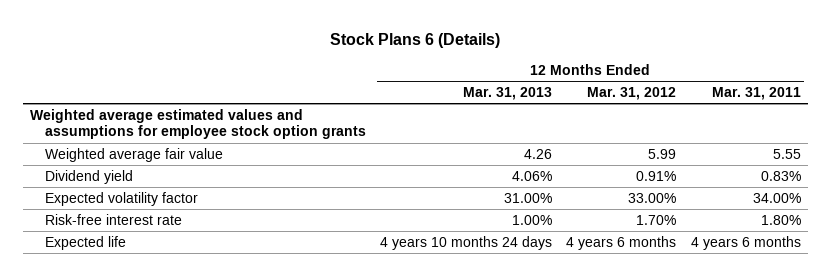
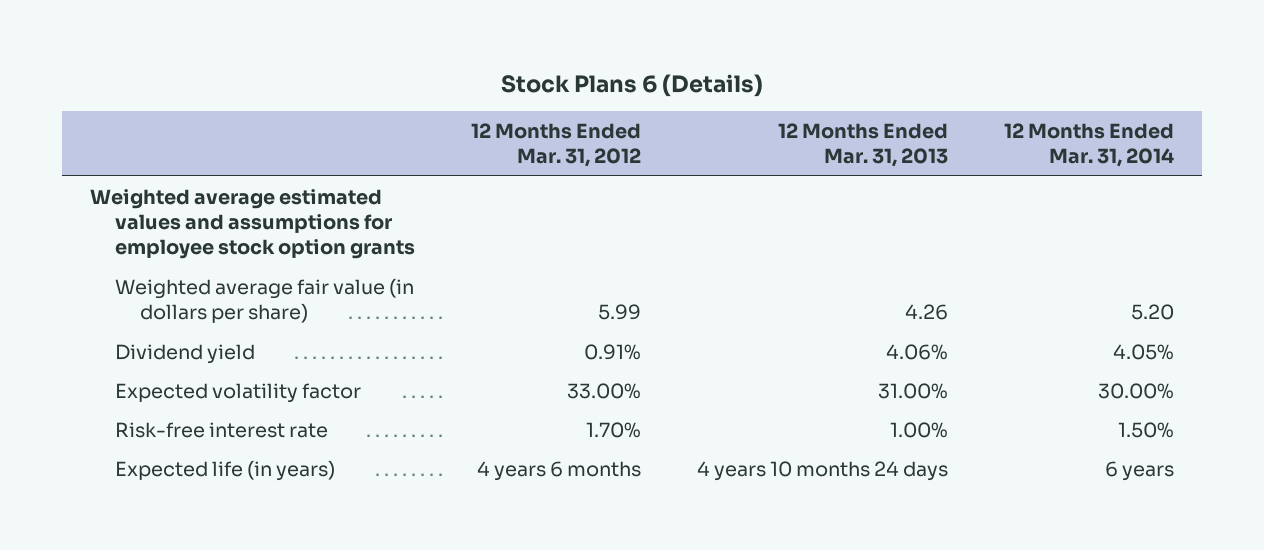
[711,87,801,101] Mar. 31, 2011 -> none
none -> [1004,123,1175,168] 12 Months Ended Mar. 31, 2014
[44,148,223,163] Weighted average fair value -> [114,277,414,324] Weighted average fair value (in dollars per share)
[44,236,126,251] Expected life -> [114,459,335,481] Expected life (in years)

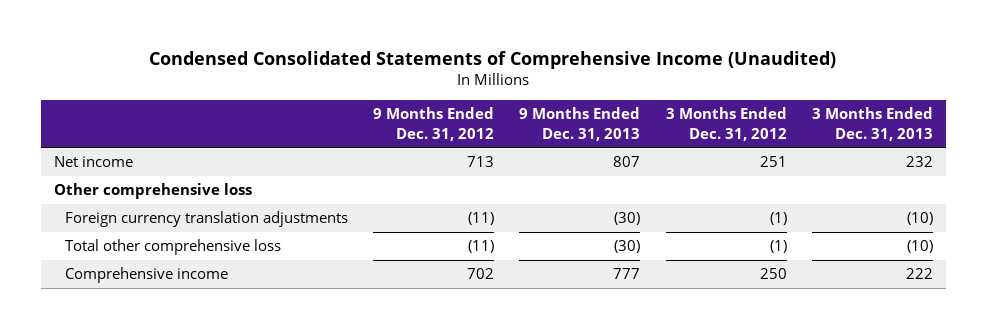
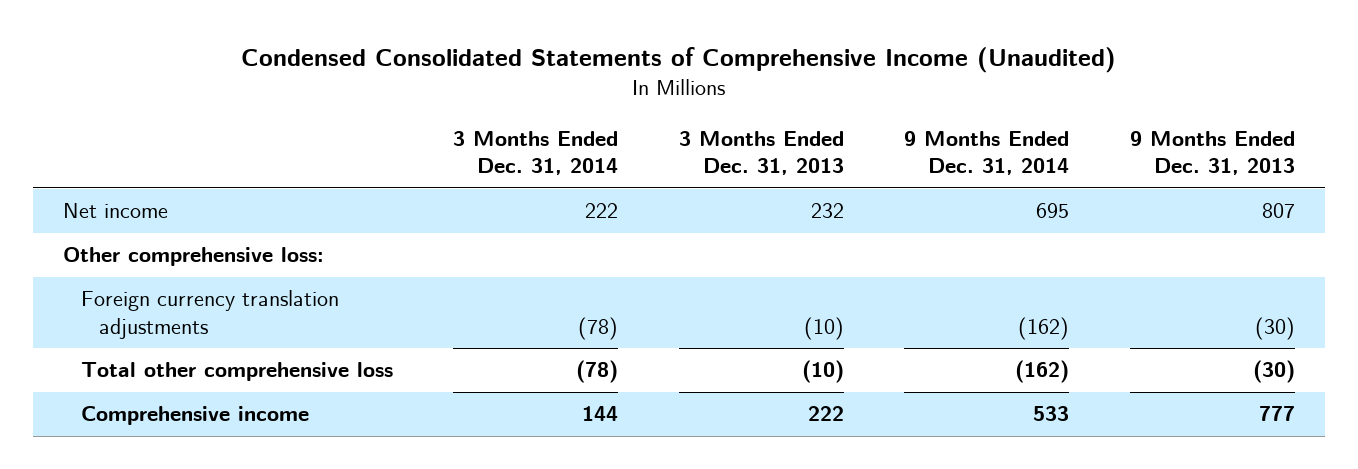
[373,107,495,141] 9 Months Ended Dec. 31, 2012 -> none
[665,107,787,141] 3 Months Ended Dec. 31, 2012 -> none
none -> [453,130,619,176] 3 Months Ended Dec. 31, 2014
none -> [904,130,1070,176] 9 Months Ended Dec. 31, 2014
[53,183,252,200] Other comprehensive loss -> [63,247,325,267] Other comprehensive loss:

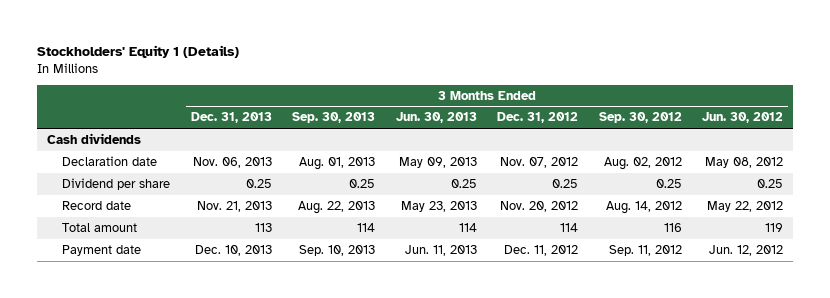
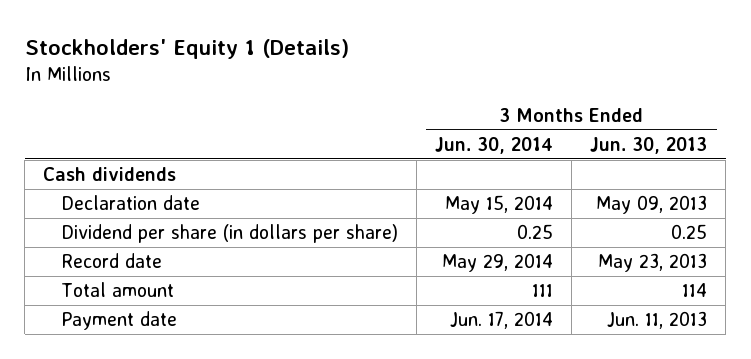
[190,112,272,124] Dec. 31, 2013 -> none
[292,112,376,124] Sep. 30, 2013 -> none
[497,112,579,124] Dec. 31, 2012 -> none
[598,112,682,124] Sep. 30, 2012 -> none
[702,112,784,124] Jun. 30, 2012 -> none
none -> [435,137,554,155] Jun. 30, 2014
[62,177,171,190] Dividend per share -> [61,224,399,244] Dividend per share (in dollars per share)

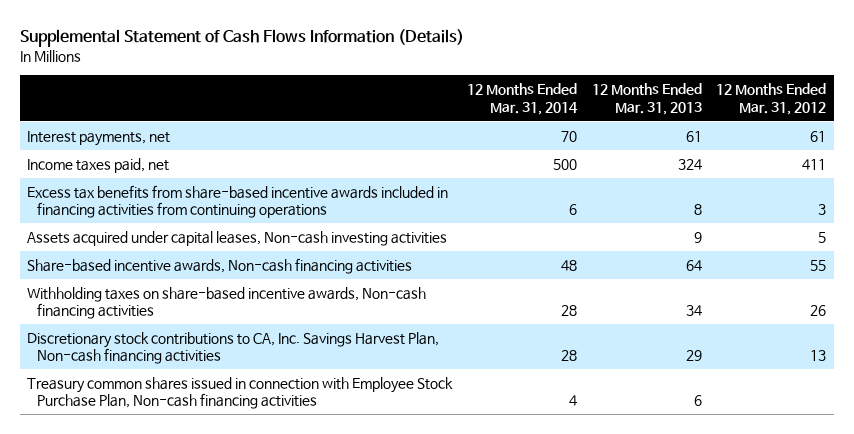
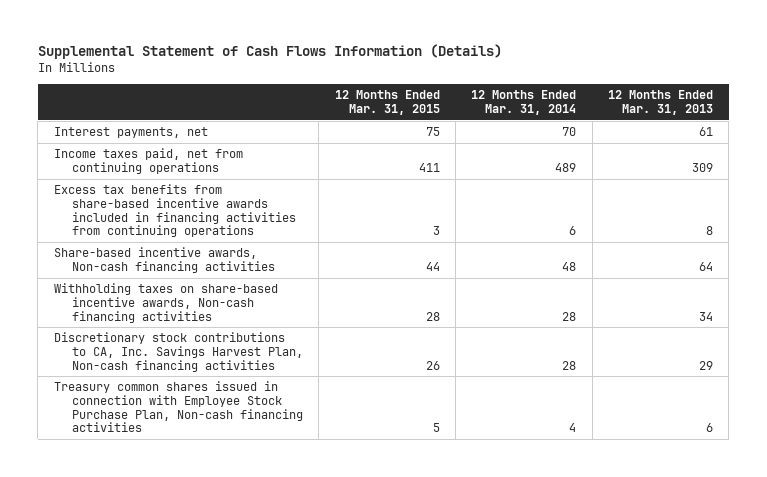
[716,83,827,115] 12 Months Ended Mar. 31, 2012 -> none
none -> [334,90,440,116] 12 Months Ended Mar. 31, 2015
[27,158,170,174] Income taxes paid, net -> [53,148,243,174] Income taxes paid, net from continuing operations
[553,159,578,171] 500 -> [555,162,577,172] 489
[677,159,702,171] 324 -> [691,162,713,172] 309
[27,231,448,247] Assets acquired under capital leases, Non-cash investing activities -> none

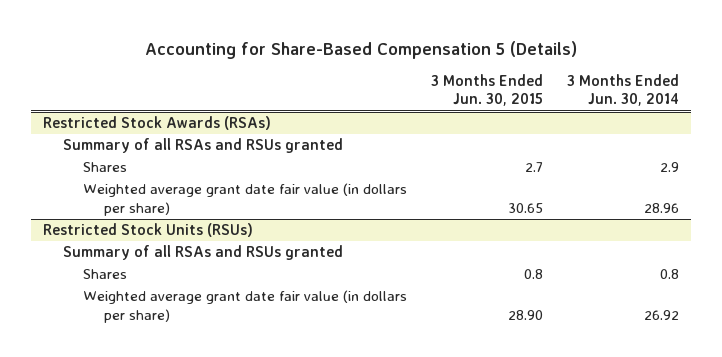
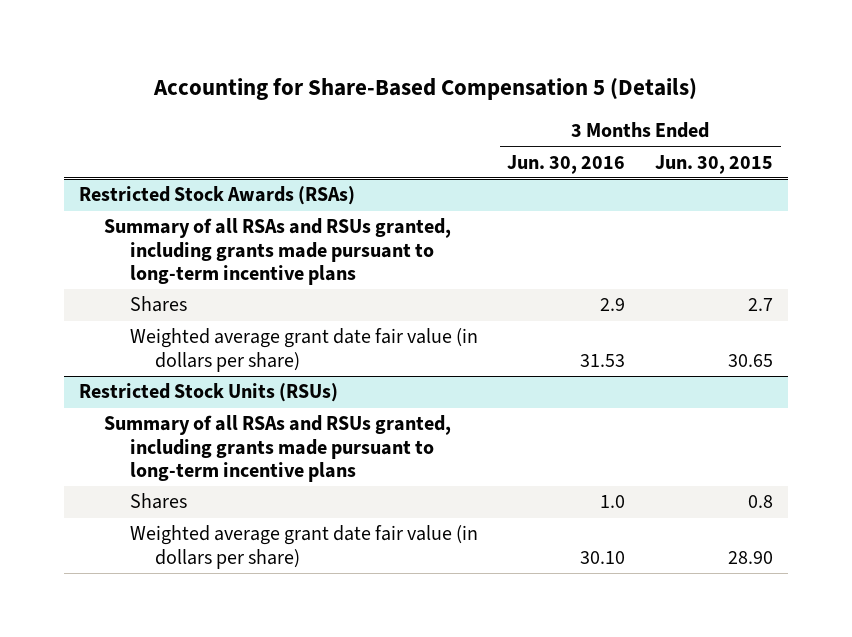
[567,73,680,107] 3 Months Ended Jun. 30, 2014 -> none
none -> [507,154,626,174] Jun. 30, 2016
[63,138,344,154] Summary of all RSAs and RSUs granted -> [104,218,452,285] Summary of all RSAs and RSUs granted, including grants made pursuant to long-term incentive plans
[63,245,344,261] Summary of all RSAs and RSUs granted -> [104,415,452,482] Summary of all RSAs and RSUs granted, including grants made pursuant to long-term incentive plans

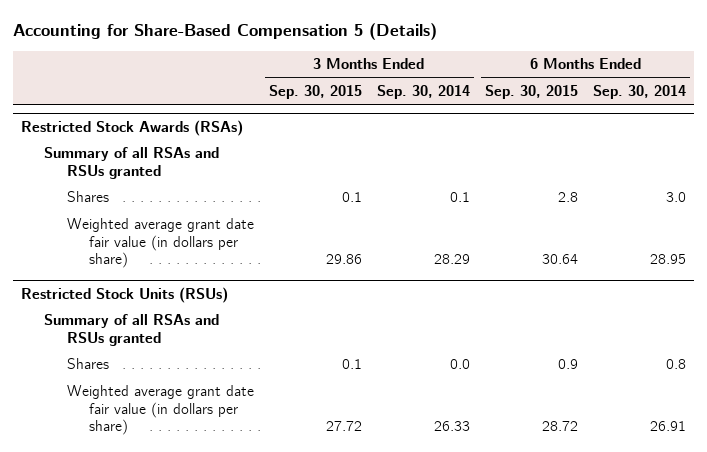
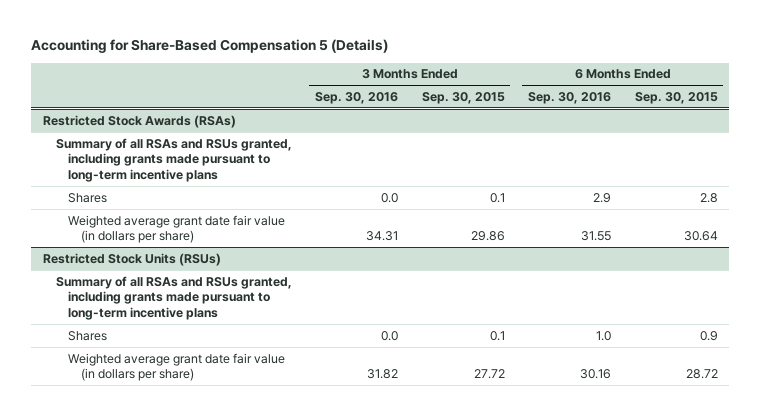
[376,85,470,100] Sep. 30, 2014 -> none
[593,85,687,100] Sep. 30, 2014 -> none
none -> [315,92,399,105] Sep. 30, 2016
none -> [528,92,612,105] Sep. 30, 2016
[43,147,219,179] Summary of all RSAs and RSUs granted -> [55,137,292,183] Summary of all RSAs and RSUs granted, including grants made pursuant to long-term incentive plans
[43,314,219,346] Summary of all RSAs and RSUs granted -> [55,275,292,321] Summary of all RSAs and RSUs granted, including grants made pursuant to long-term incentive plans

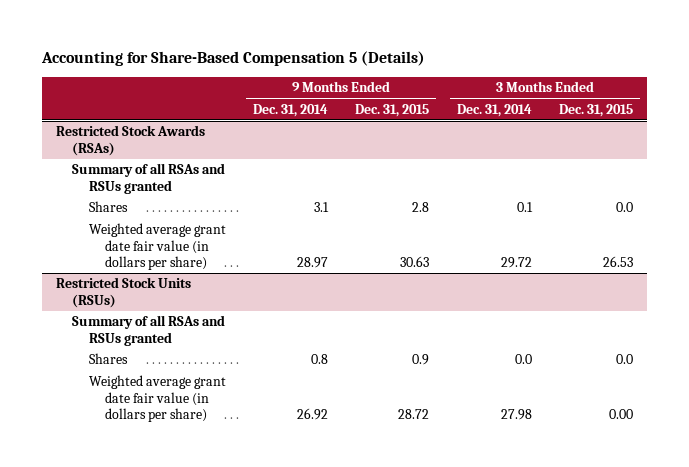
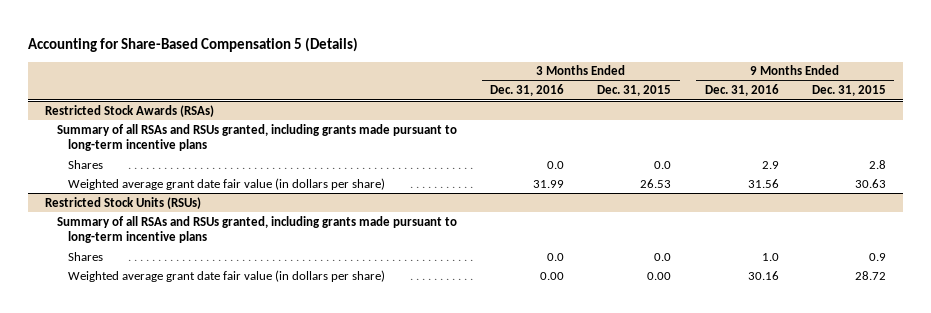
[252,103,328,117] Dec. 31, 2014 -> none
[456,103,532,117] Dec. 31, 2014 -> none
none -> [489,84,564,97] Dec. 31, 2016
none -> [704,84,779,97] Dec. 31, 2016
[72,163,226,194] Summary of all RSAs and RSUs granted -> [56,123,457,152] Summary of all RSAs and RSUs granted, including grants made pursuant to long-term incentive plans
[72,315,226,346] Summary of all RSAs and RSUs granted -> [56,215,457,244] Summary of all RSAs and RSUs granted, including grants made pursuant to long-term incentive plans

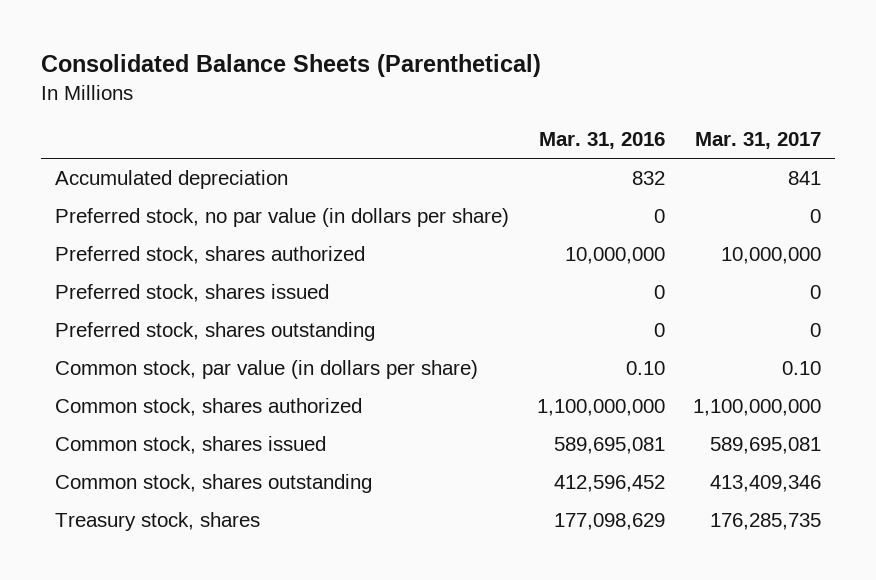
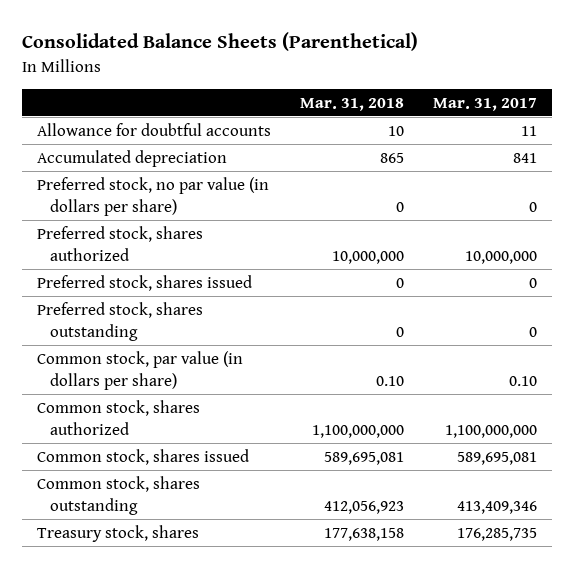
[539,132,666,150] Mar. 31, 2016 -> none
none -> [300,97,405,111] Mar. 31, 2018
none -> [36,122,271,136] Allowance for doubtful accounts

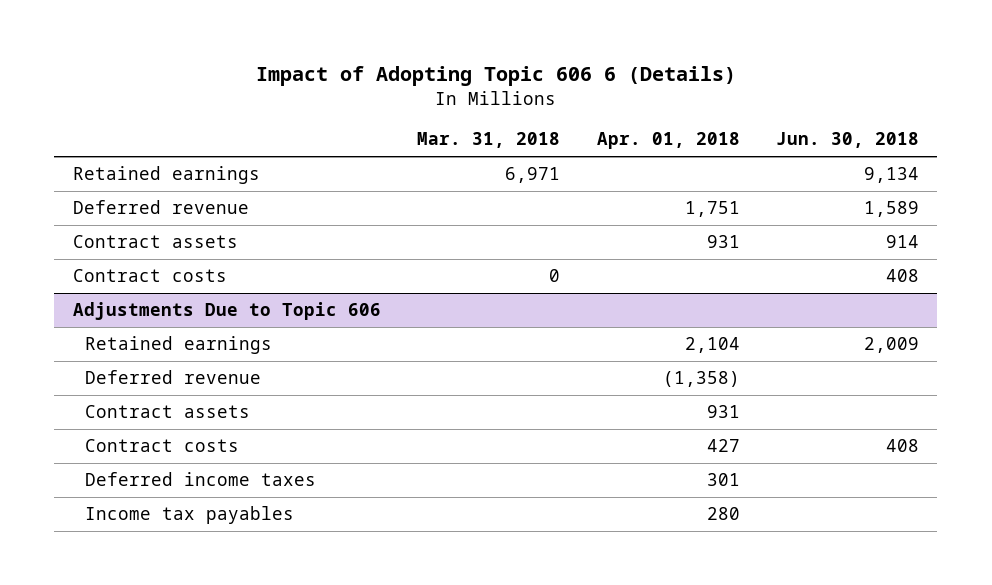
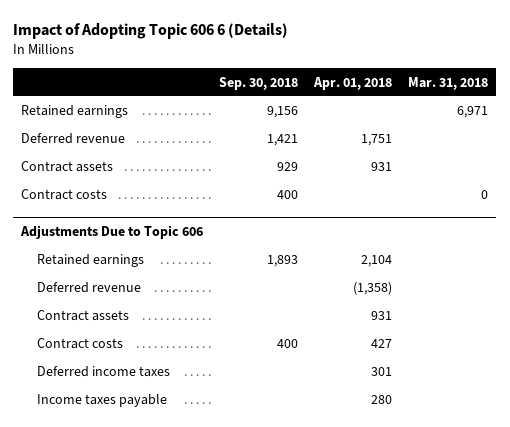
[776,132,920,149] Jun. 30, 2018 -> none
none -> [219,76,299,90] Sep. 30, 2018
[84,506,294,525] Income tax payables -> [37,394,168,408] Income taxes payable

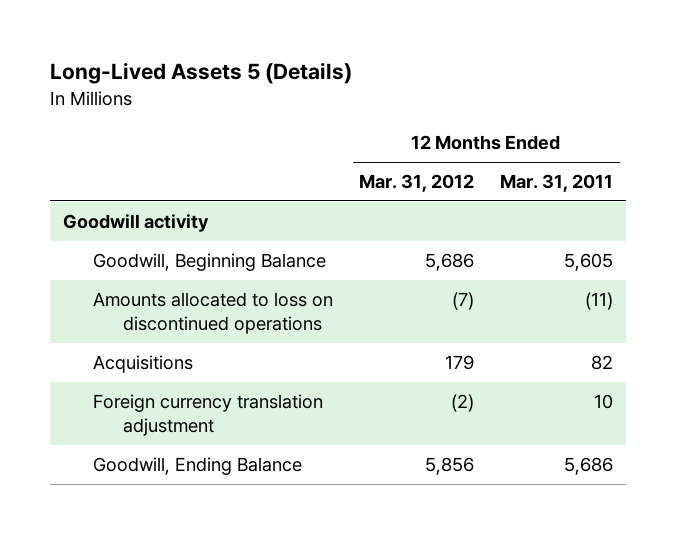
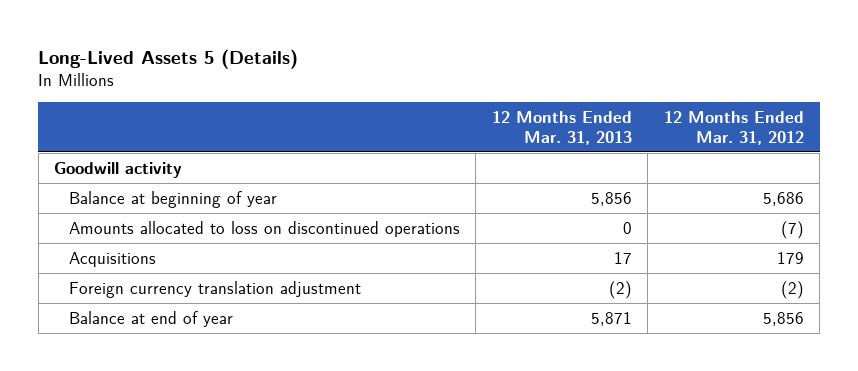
[500,173,614,192] Mar. 31, 2011 -> none
none -> [491,111,632,145] 12 Months Ended Mar. 31, 2013
[92,252,326,271] Goodwill, Beginning Balance -> [68,190,277,208] Balance at beginning of year
[92,456,302,475] Goodwill, Ending Balance -> [68,310,233,327] Balance at end of year

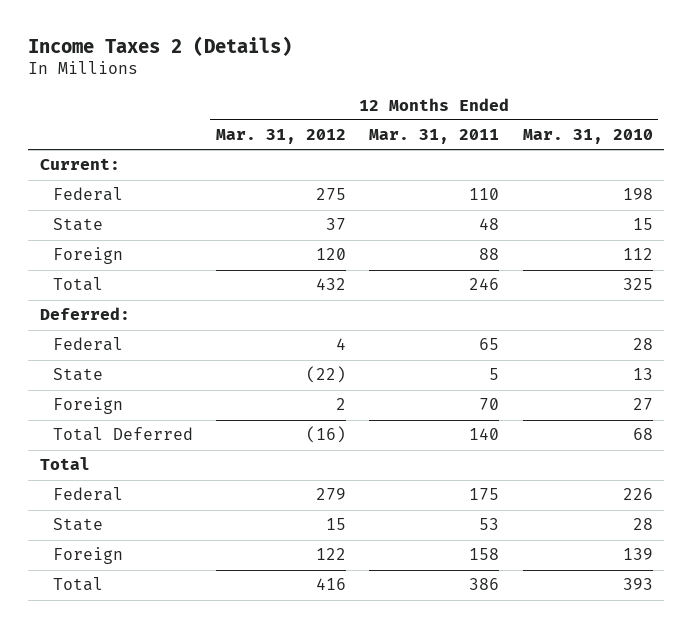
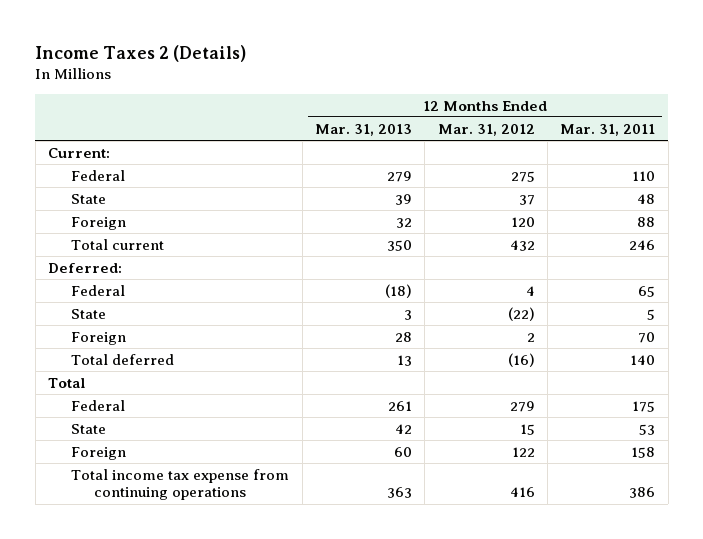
[522,129,653,145] Mar. 31, 2010 -> none
none -> [314,123,412,136] Mar. 31, 2013
[52,277,103,292] Total -> [71,238,165,250] Total current
[52,427,193,442] Total Deferred -> [71,353,175,365] Total deferred
[52,577,103,592] Total -> [71,468,290,501] Total income tax expense from continuing operations

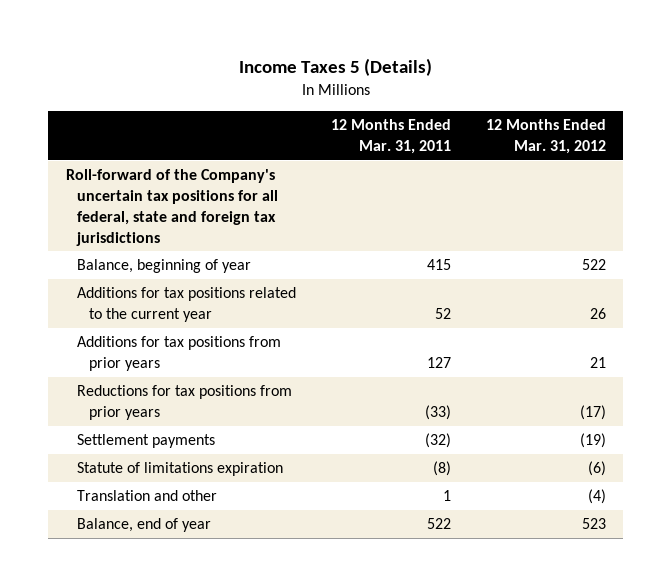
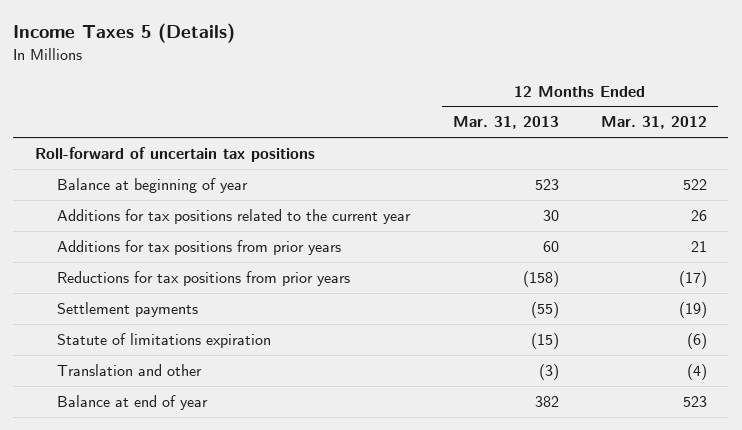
[331,119,452,155] 12 Months Ended Mar. 31, 2011 -> none
none -> [452,116,559,130] Mar. 31, 2013
[65,169,279,246] Roll-forward of the Company's uncertain tax positions for all federal, state and foreign tax jurisdictions -> [34,146,315,162] Roll-forward of uncertain tax positions
[77,259,252,274] Balance, beginning of year -> [56,177,248,193] Balance at beginning of year
[77,518,212,533] Balance, end of year -> [56,394,208,410] Balance at end of year

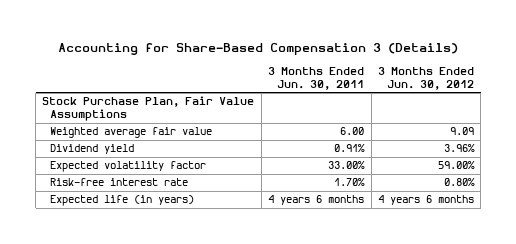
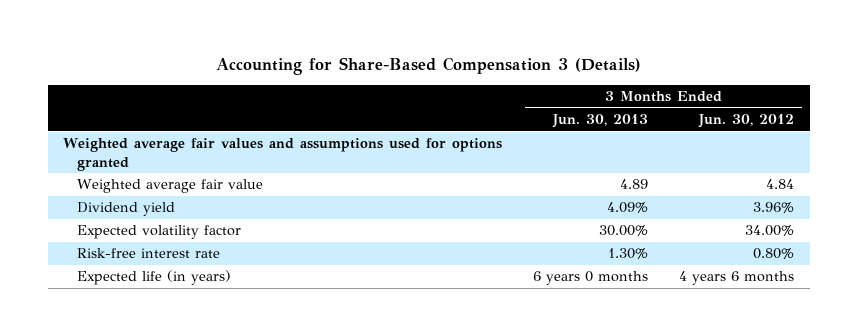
[268,66,365,90] 3 Months Ended Jun. 30, 2011 -> none
none -> [552,114,649,129] Jun. 30, 2013
[42,96,255,122] Stock Purchase Plan, Fair Value Assumptions -> [63,138,503,171] Weighted average fair values and assumptions used for options granted
[449,127,474,136] 9.09 -> [766,179,795,190] 4.84
[437,161,475,170] 59.00% -> [745,225,795,237] 34.00%

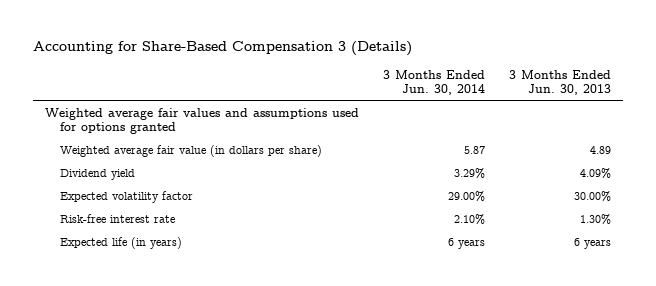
[698,114,795,129] Jun. 30, 2012 -> none
none -> [382,69,485,96] 3 Months Ended Jun. 30, 2014
[76,179,263,194] Weighted average fair value -> [59,144,322,157] Weighted average fair value (in dollars per share)
[533,271,649,286] 6 years 0 months -> [574,237,612,249] 6 years

